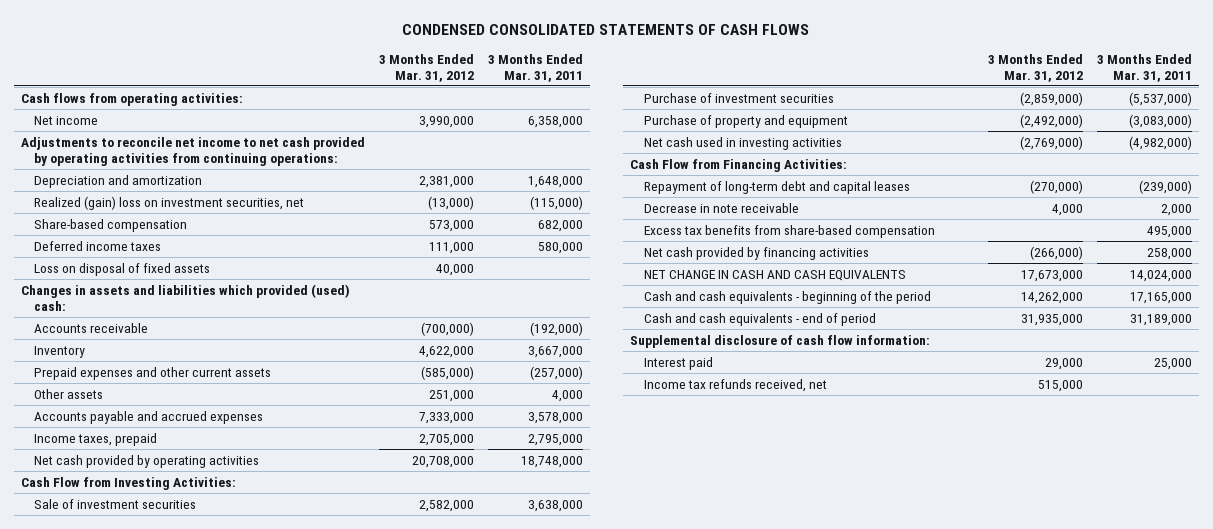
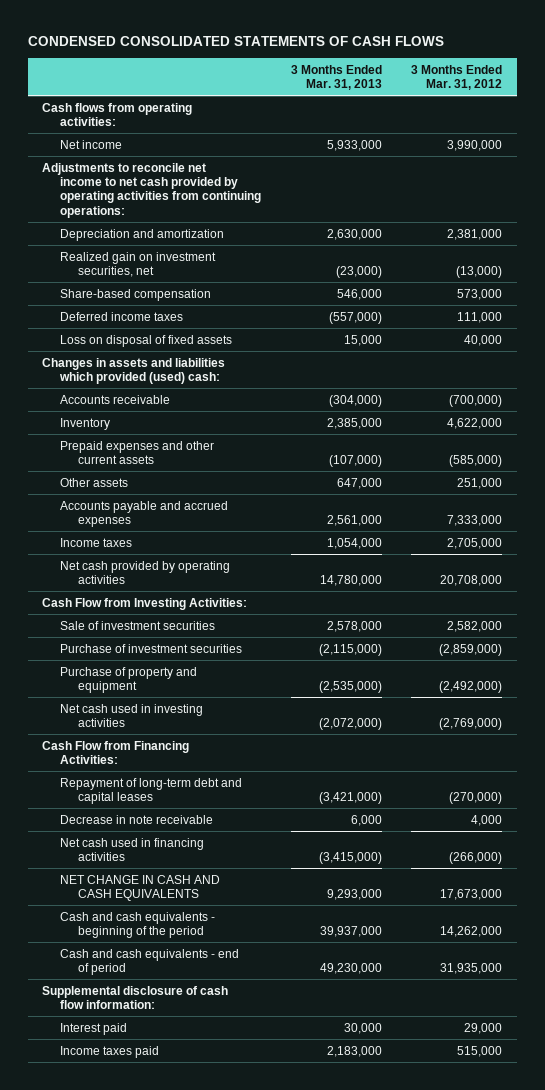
[487,53,583,82] 3 Months Ended Mar. 31, 2011 -> none
none -> [290,64,382,90] 3 Months Ended Mar. 31, 2013
[34,195,305,210] Realized (gain) loss on investment securities, net -> [60,251,217,277] Realized gain on investment securities, net
[34,432,158,446] Income taxes, prepaid -> [60,537,133,547] Income taxes
[643,224,935,238] Excess tax benefits from share-based compensation -> none
[643,246,869,260] Net cash provided by financing activities -> [60,837,205,861] Net cash used in financing activities
[643,378,827,392] Income tax refunds received, net -> [60,1045,160,1058] Income taxes paid

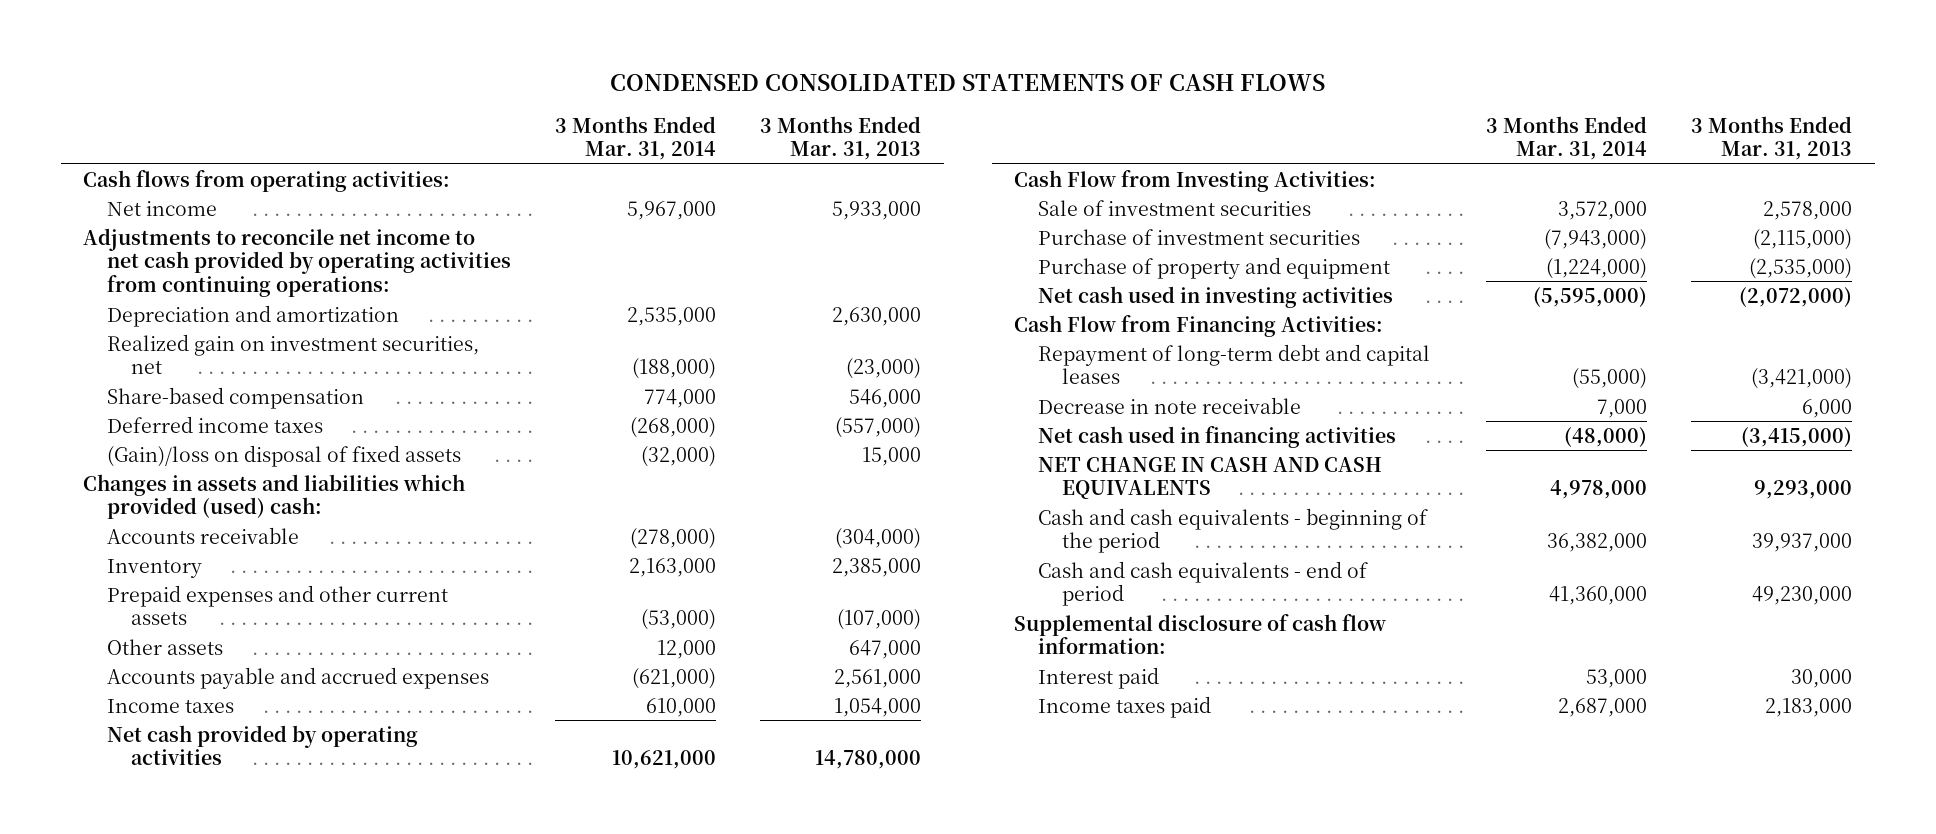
[411,64,503,90] 3 Months Ended Mar. 31, 2012 -> none
none -> [555,115,717,161] 3 Months Ended Mar. 31, 2014
[60,334,233,347] Loss on disposal of fixed assets -> [107,444,462,467] (Gain)/loss on disposal of fixed assets

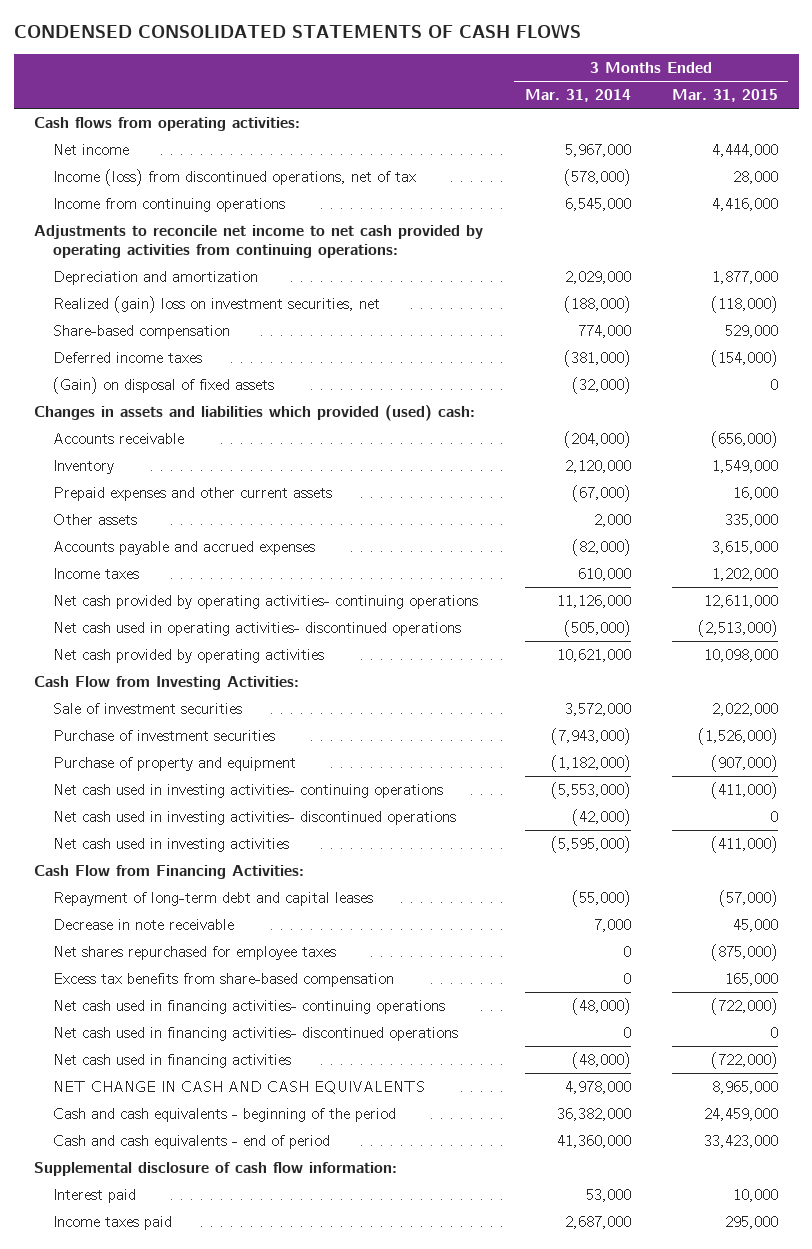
[760,115,922,161] 3 Months Ended Mar. 31, 2013 -> none
none -> [671,89,778,103] Mar. 31, 2015
none -> [52,169,416,187] Income (loss) from discontinued operations, net of tax
none -> [52,198,285,213] Income from continuing operations
[627,306,717,326] 2,535,000 -> [564,271,631,285] 2,029,000
[107,333,480,375] Realized gain on investment securities, net -> [52,296,380,314] Realized (gain) loss on investment securities, net
[630,416,717,438] (268,000) -> [563,350,631,368] (381,000)
[107,444,462,467] (Gain)/loss on disposal of fixed assets -> [52,377,274,395] (Gain) on disposal of fixed assets
[630,527,717,549] (278,000) -> [563,431,631,449] (204,000)
[629,557,717,577] 2,163,000 -> [564,460,631,474] 2,120,000
[641,609,717,631] (53,000) -> [571,485,631,503] (67,000)
[657,639,717,659] 12,000 -> [593,514,631,528] 2,000
[632,667,717,689] (621,000) -> [571,539,631,557] (82,000)
none -> [52,595,478,610] Net cash provided by operating activities- continuing operations
none -> [52,622,461,637] Net cash used in operating activities- discontinued operations
[1546,257,1648,279] (1,224,000) -> [550,755,631,773] (1,182,000)
none -> [52,784,443,799] Net cash used in investing activities- continuing operations
none -> [52,811,456,826] Net cash used in investing activities- discontinued operations
none -> [52,946,336,961] Net shares repurchased for employee taxes
none -> [52,973,394,988] Excess tax benefits from share-based compensation
none -> [52,1000,445,1015] Net cash used in financing activities- continuing operations
none -> [52,1027,458,1042] Net cash used in financing activities- discontinued operations

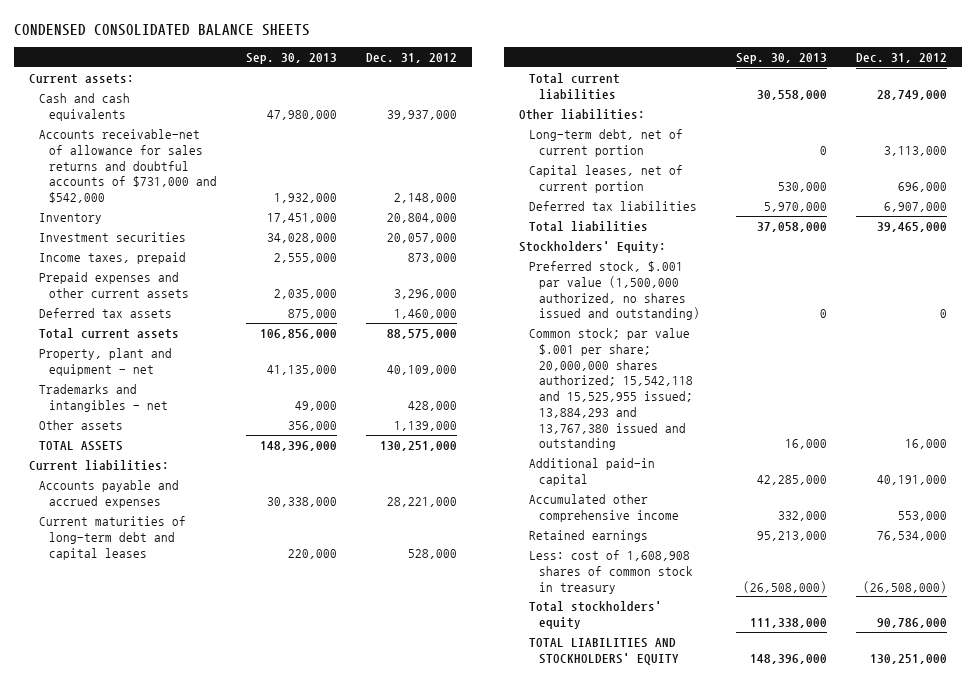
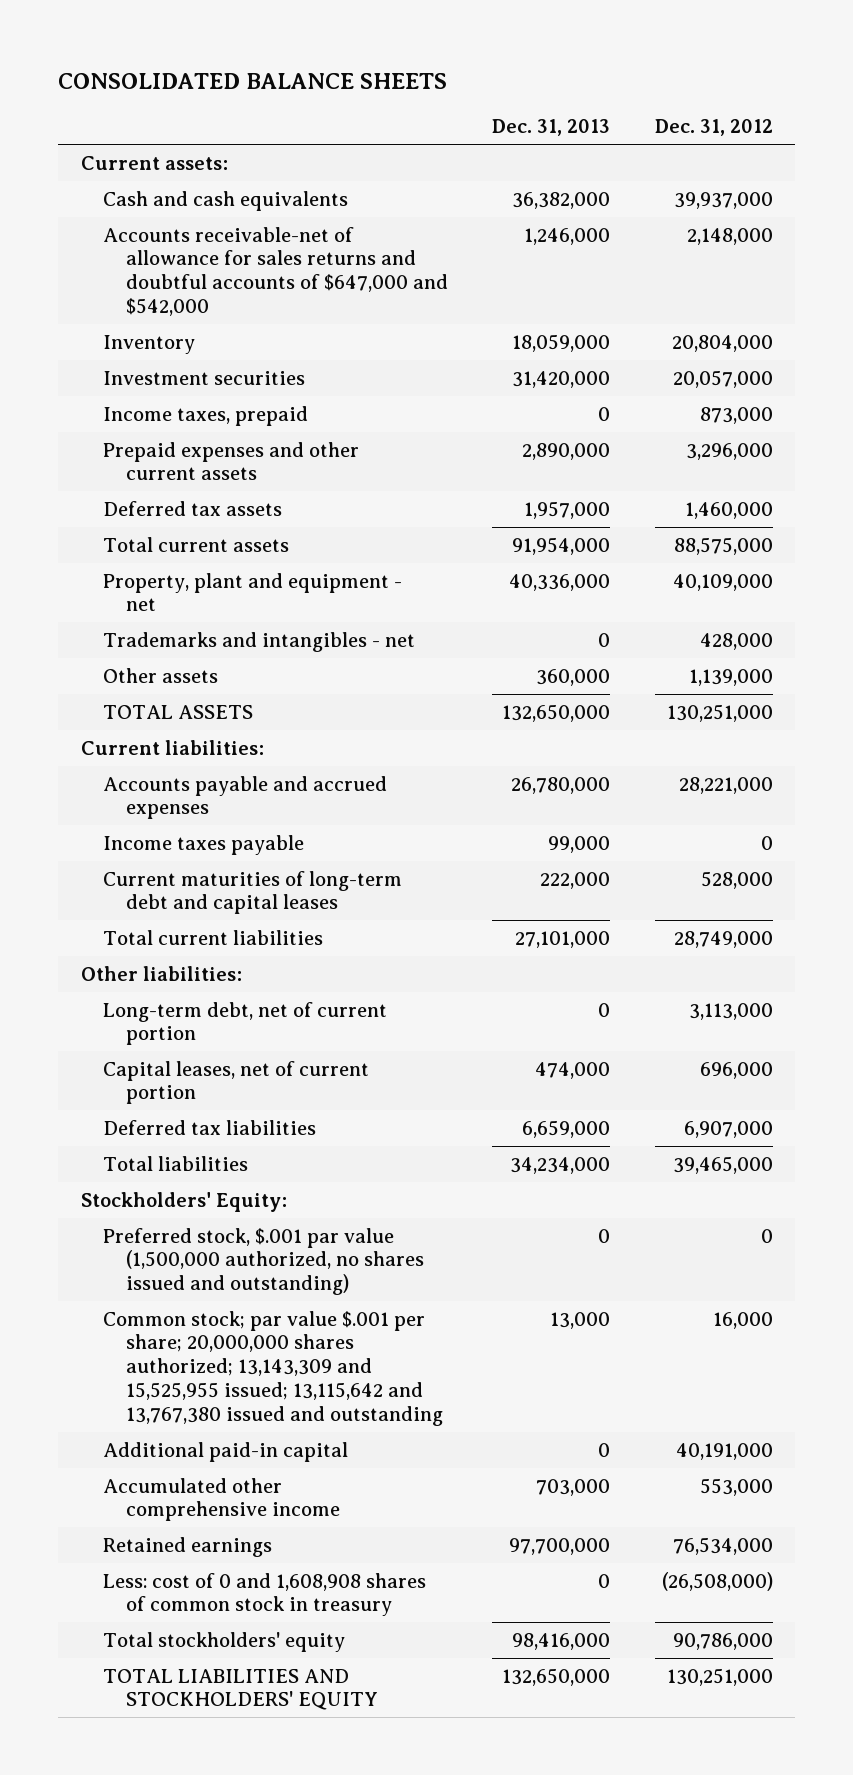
[14,24,311,37] CONDENSED CONSOLIDATED BALANCE SHEETS -> [58,73,448,90] CONSOLIDATED BALANCE SHEETS
[246,53,338,65] Sep. 30, 2013 -> none
none -> [492,119,611,137] Dec. 31, 2013
[38,129,218,204] Accounts receivable-net of allowance for sales returns and doubtful accounts of $731,000 and $542,000 -> [103,226,448,317] Accounts receivable-net of allowance for sales returns and doubtful accounts of $647,000 and $542,000
none -> [103,834,305,855] Income taxes payable
[528,328,694,451] Common stock; par value $.001 per share; 20,000,000 shares authorized; 15,542,118 and 15,525,955 issued; 13,884,293 and 13,767,380 issued and outstanding -> [103,1310,443,1426] Common stock; par value $.001 per share; 20,000,000 shares authorized; 13,143,309 and 15,525,955 issued; 13,115,642 and 13,767,380 issued and outstanding
[528,550,694,594] Less: cost of 1,608,908 shares of common stock in treasury -> [103,1572,427,1617] Less: cost of 0 and 1,608,908 shares of common stock in treasury

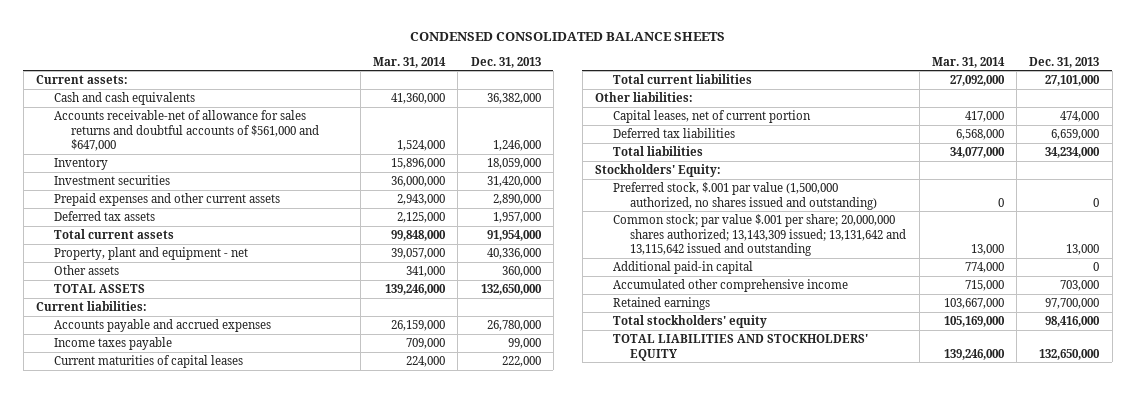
[58,73,448,90] CONSOLIDATED BALANCE SHEETS -> [409,32,725,42] CONDENSED CONSOLIDATED BALANCE SHEETS
[654,119,773,137] Dec. 31, 2012 -> none
none -> [373,56,447,68] Mar. 31, 2014
[103,226,448,317] Accounts receivable-net of allowance for sales returns and doubtful accounts of $647,000 and $542,000 -> [53,110,320,152] Accounts receivable-net of allowance for sales returns and doubtful accounts of $561,000 and $647,000
[103,405,309,426] Income taxes, prepaid -> none
[103,631,416,652] Trademarks and intangibles - net -> none
[103,870,403,915] Current maturities of long-term debt and capital leases -> [53,355,243,369] Current maturities of capital leases
[103,1001,388,1046] Long-term debt, net of current portion -> none
[103,1310,443,1426] Common stock; par value $.001 per share; 20,000,000 shares authorized; 13,143,309 and 15,525,955 issued; 13,115,642 and 13,767,380 issued and outstanding -> [612,214,907,257] Common stock; par value $.001 per share; 20,000,000 shares authorized; 13,143,309 issued; 13,131,642 and 13,115,642 issued and outstanding
[103,1572,427,1617] Less: cost of 0 and 1,608,908 shares of common stock in treasury -> none

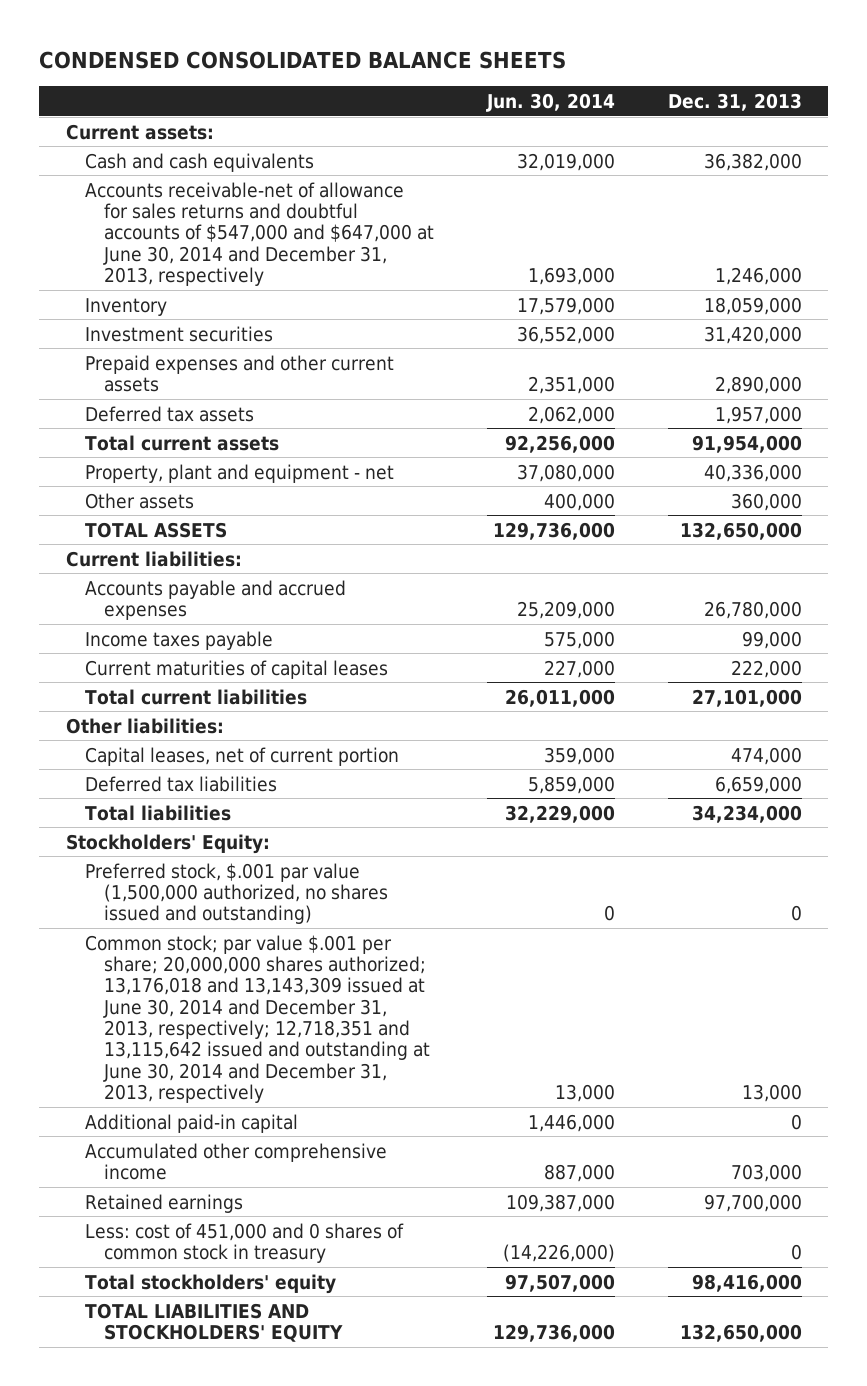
[373,56,447,68] Mar. 31, 2014 -> none
none -> [485,92,615,112] Jun. 30, 2014
[53,110,320,152] Accounts receivable-net of allowance for sales returns and doubtful accounts of $561,000 and $647,000 -> [84,181,434,287] Accounts receivable-net of allowance for sales returns and doubtful accounts of $547,000 and $647,000 at June 30, 2014 and December 31, 2013, respectively
[612,214,907,257] Common stock; par value $.001 per share; 20,000,000 shares authorized; 13,143,309 issued; 13,131,642 and 13,115,642 issued and outstanding -> [84,934,430,1104] Common stock; par value $.001 per share; 20,000,000 shares authorized; 13,176,018 and 13,143,309 issued at June 30, 2014 and December 31, 2013, respectively; 12,718,351 and 13,115,642 issued and outstanding at June 30, 2014 and December 31, 2013, respectively
none -> [84,1222,404,1263] Less: cost of 451,000 and 0 shares of common stock in treasury

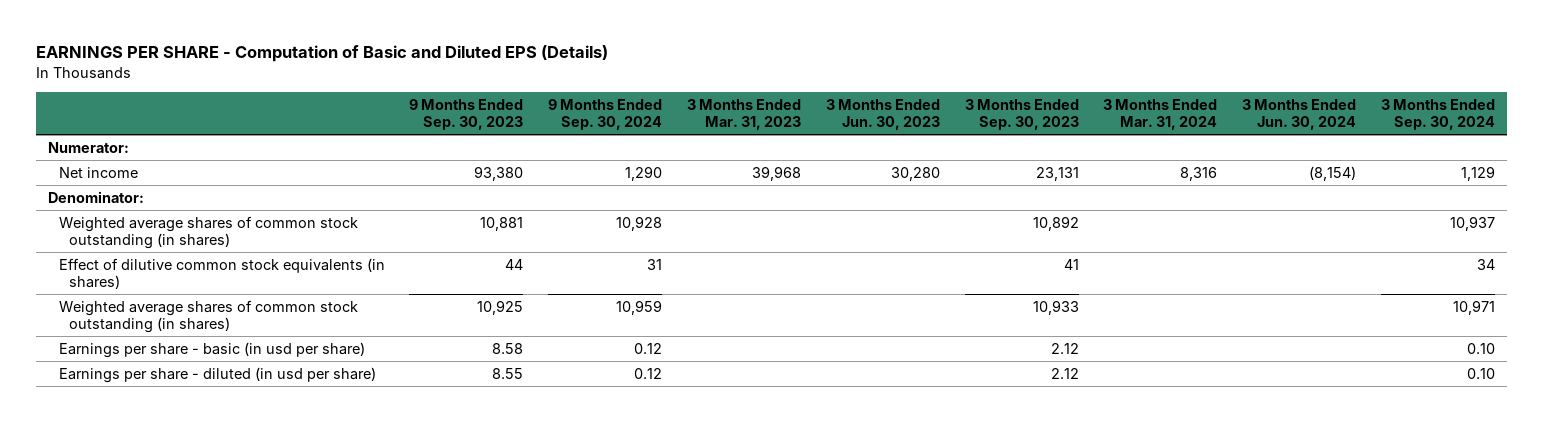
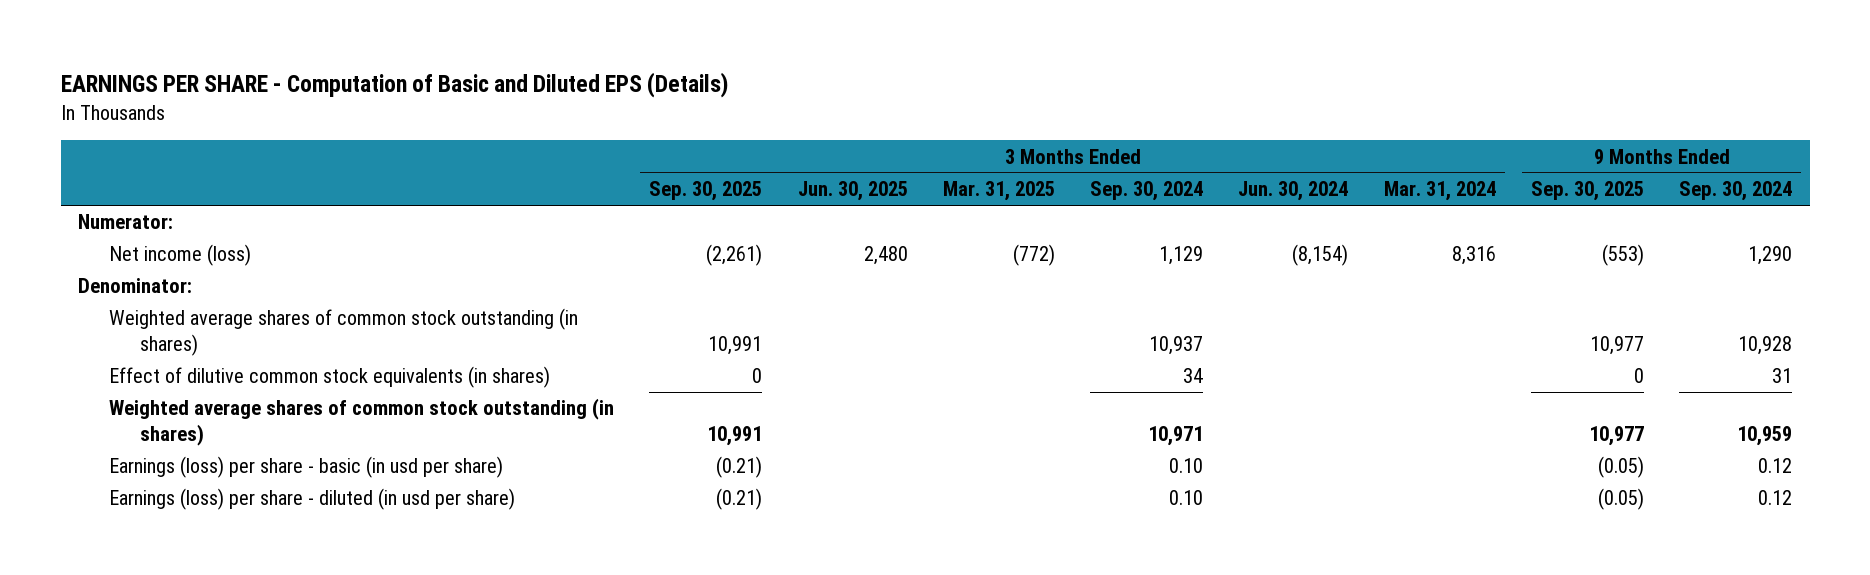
[409,99,524,131] 9 Months Ended Sep. 30, 2023 -> none
[686,99,801,131] 3 Months Ended Mar. 31, 2023 -> none
[825,99,940,131] 3 Months Ended Jun. 30, 2023 -> none
[964,99,1079,131] 3 Months Ended Sep. 30, 2023 -> none
none -> [649,181,763,202] Sep. 30, 2025
none -> [797,181,908,202] Jun. 30, 2025
none -> [942,181,1055,202] Mar. 31, 2025
none -> [1531,181,1645,202] Sep. 30, 2025
[58,166,138,178] Net income -> [109,244,252,267] Net income (loss)
[58,341,365,358] Earnings per share - basic (in usd per share) -> [109,456,504,479] Earnings (loss) per share - basic (in usd per share)
[58,366,376,383] Earnings per share - diluted (in usd per share) -> [109,488,516,511] Earnings (loss) per share - diluted (in usd per share)

